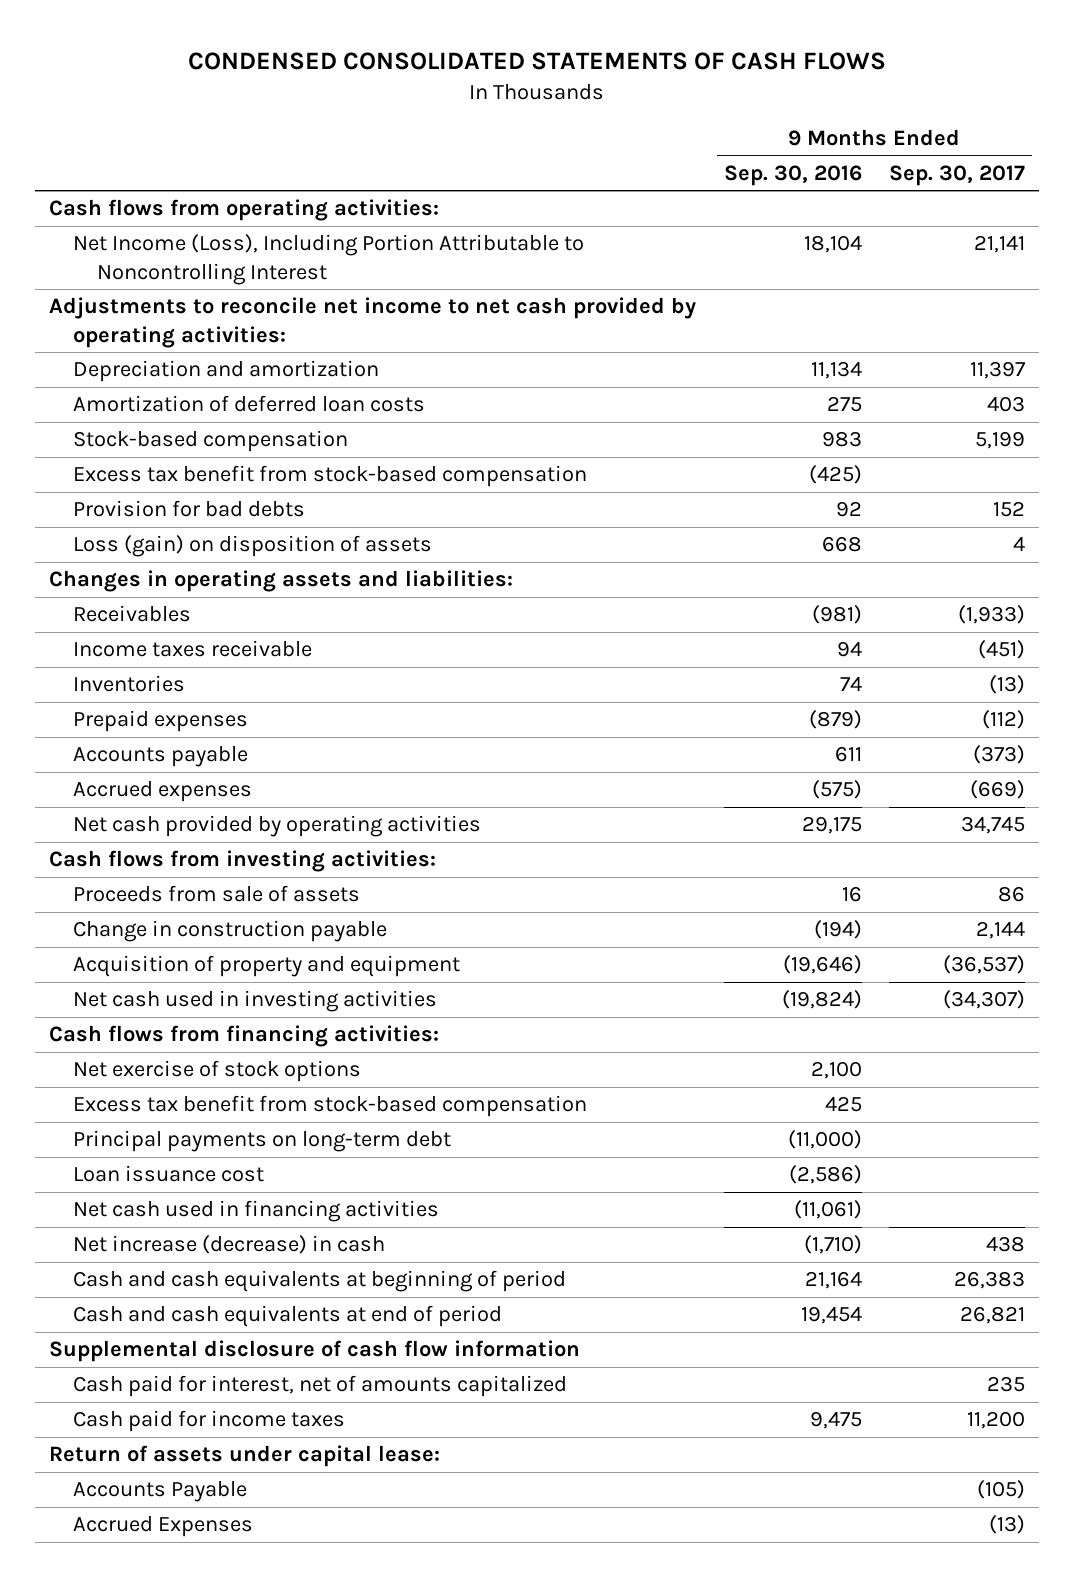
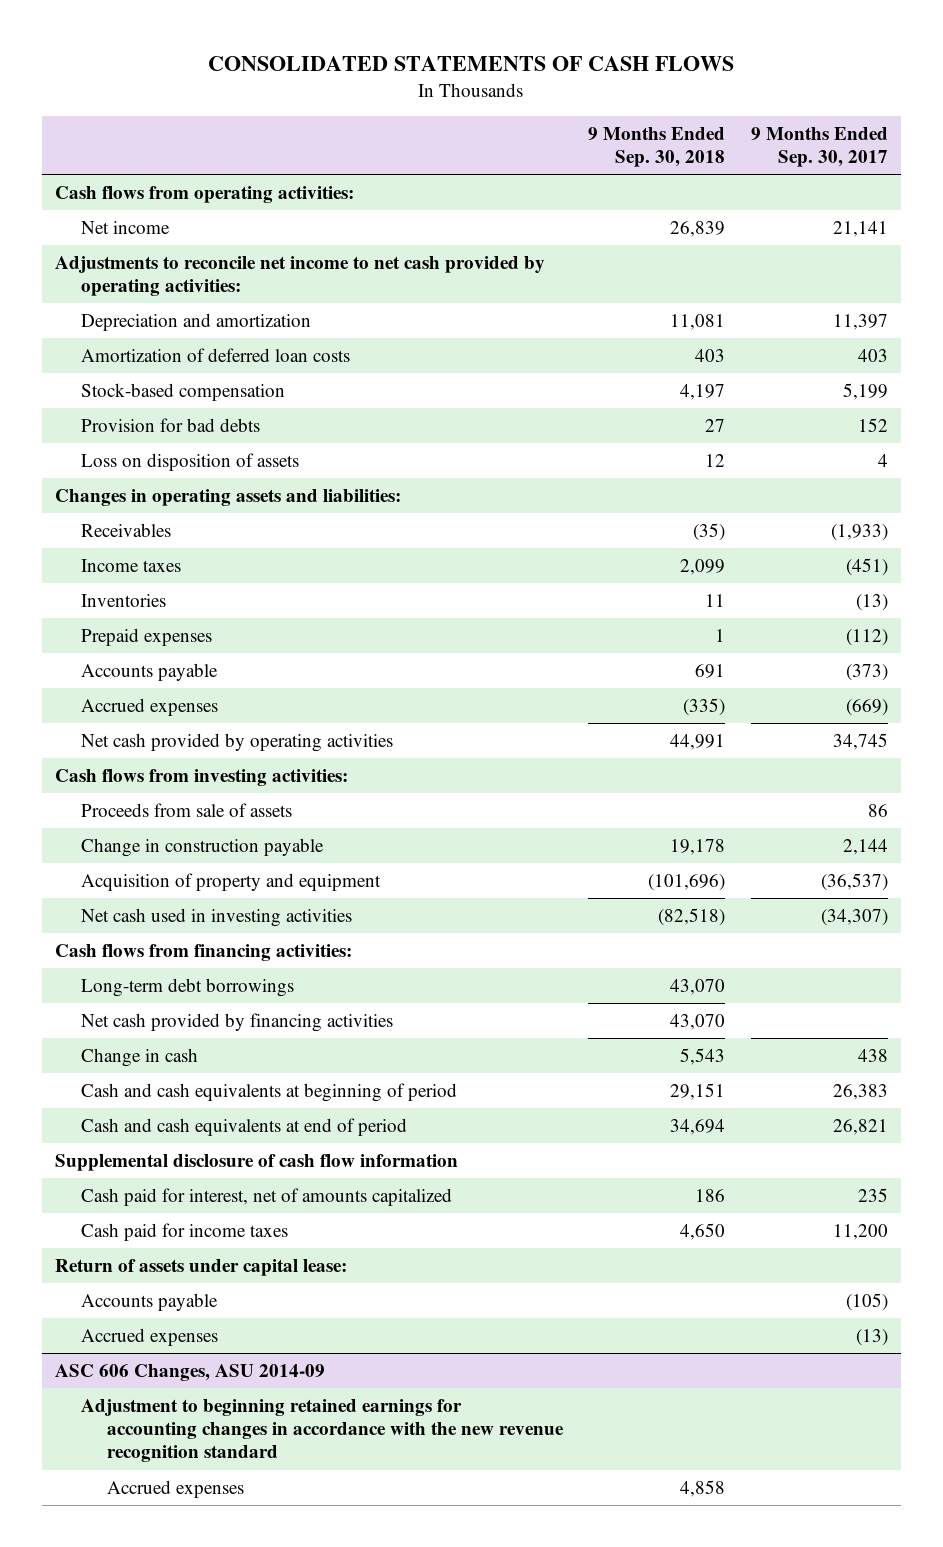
[188,52,887,71] CONDENSED CONSOLIDATED STATEMENTS OF CASH FLOWS -> [208,56,735,72] CONSOLIDATED STATEMENTS OF CASH FLOWS
[723,164,862,186] Sep. 30, 2016 -> none
none -> [588,126,726,168] 9 Months Ended Sep. 30, 2018
[72,234,584,285] Net Income (Loss), Including Portion Attributable to Noncontrolling Interest -> [80,220,170,234] Net income
[72,465,587,488] Excess tax benefit from stock-based compensation -> none
[72,535,432,558] Loss (gain) on disposition of assets -> [80,452,299,471] Loss on disposition of assets
[72,640,312,658] Income taxes receivable -> [80,558,181,572] Income taxes
[72,1060,361,1083] Net exercise of stock options -> none
[72,1095,587,1118] Excess tax benefit from stock-based compensation -> none
[72,1130,451,1153] Principal payments on long-term debt -> none
[72,1165,264,1183] Loan issuance cost -> none
none -> [80,977,294,997] Long-term debt borrowings
[72,1200,439,1223] Net cash used in financing activities -> [80,1012,393,1032] Net cash provided by financing activities
[72,1235,385,1255] Net increase (decrease) in cash -> [80,1047,198,1067] Change in cash
[72,1481,247,1503] Accounts Payable -> [80,1292,218,1311] Accounts payable
[72,1516,253,1538] Accrued Expenses -> [80,1327,218,1346] Accrued expenses
none -> [54,1363,325,1381] ASC 606 Changes, ASU 2014-09
none -> [80,1398,564,1463] Adjustment to beginning retained earnings for accounting changes in accordance with the new revenue recognition standard
none -> [106,1479,244,1498] Accrued expenses

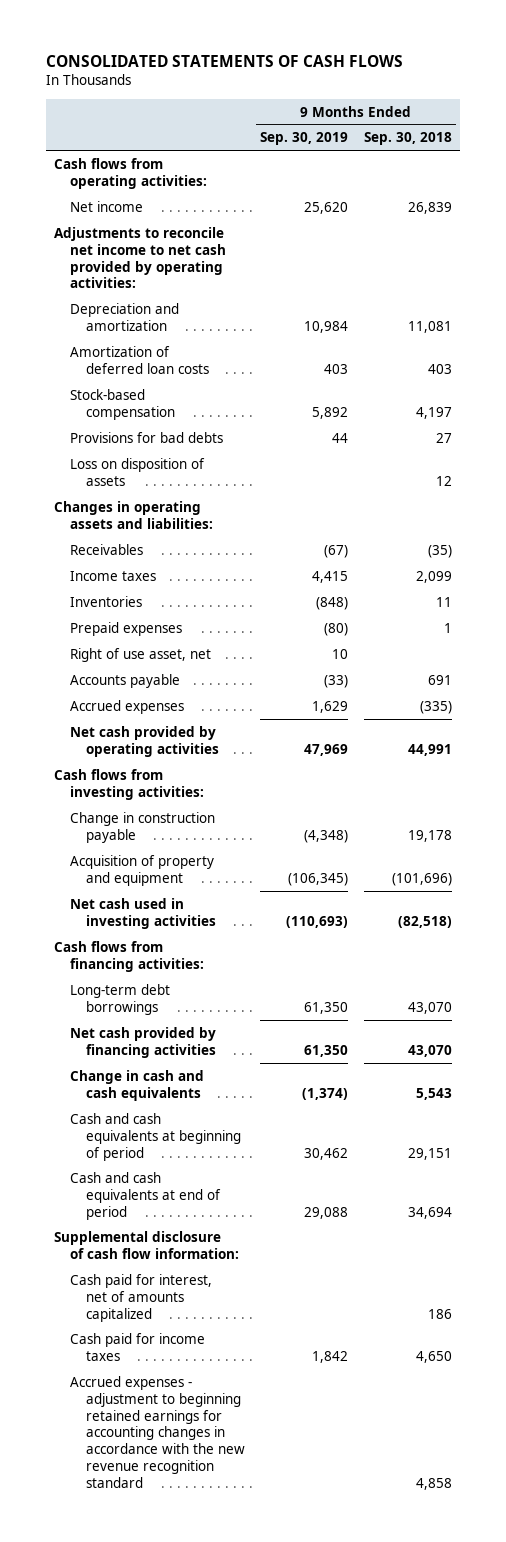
[751,126,889,168] 9 Months Ended Sep. 30, 2017 -> none
none -> [260,132,349,146] Sep. 30, 2019
[80,417,260,432] Provision for bad debts -> [69,431,223,443] Provisions for bad debts
none -> [69,647,211,662] Right of use asset, net
[80,802,292,817] Proceeds from sale of assets -> none
[80,1047,198,1067] Change in cash -> [69,1069,204,1101] Change in cash and cash equivalents
[54,1153,458,1171] Supplemental disclosure of cash flow information -> [53,1230,239,1259] Supplemental disclosure of cash flow information:
[54,1258,347,1276] Return of assets under capital lease: -> none
[80,1292,218,1311] Accounts payable -> none
[80,1327,218,1346] Accrued expenses -> none
[54,1363,325,1381] ASC 606 Changes, ASU 2014-09 -> none
[80,1398,564,1463] Adjustment to beginning retained earnings for accounting changes in accordance with the new revenue recognition standard -> none
[106,1479,244,1498] Accrued expenses -> [69,1375,245,1489] Accrued expenses - adjustment to beginning retained earnings for accounting changes in accordance with the new revenue recognition standard

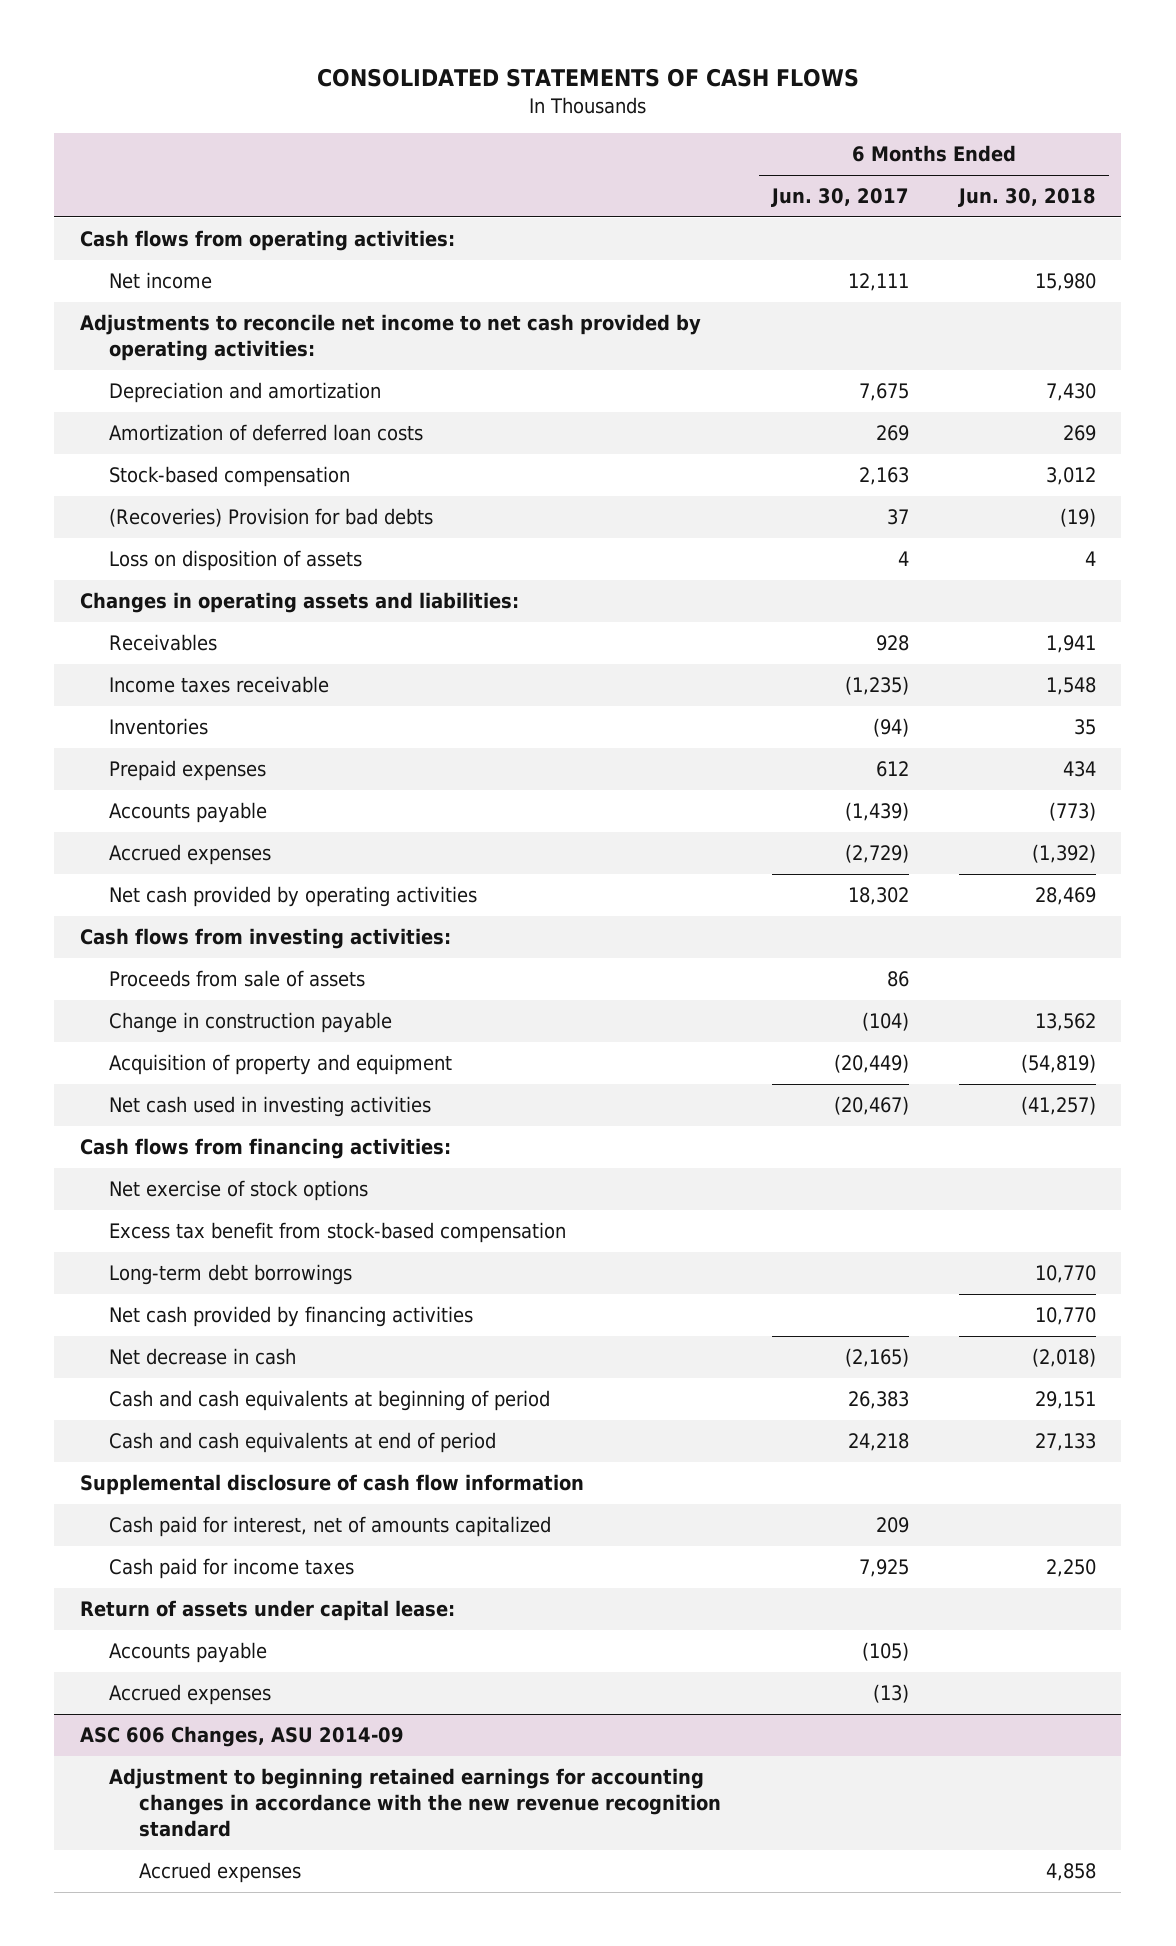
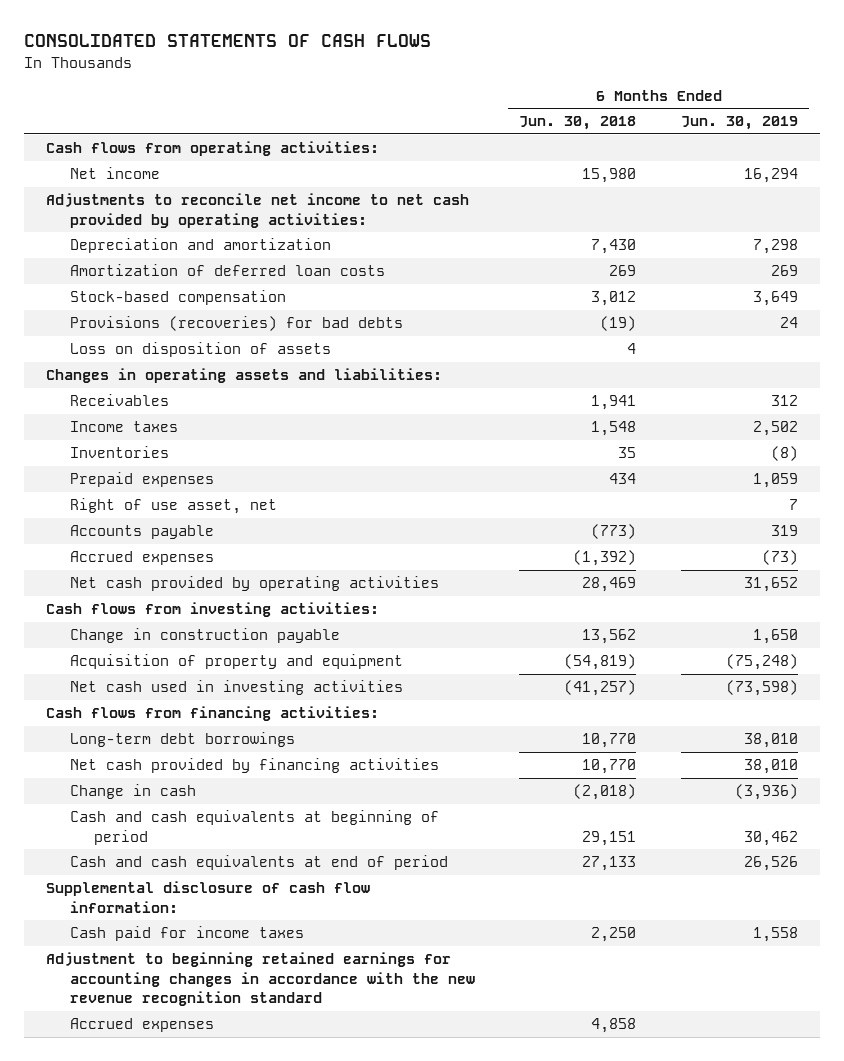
[770,188,909,208] Jun. 30, 2017 -> none
none -> [680,116,798,131] Jun. 30, 2019
[109,508,434,528] (Recoveries) Provision for bad debts -> [69,316,403,332] Provisions (recoveries) for bad debts
[109,676,330,694] Income taxes receivable -> [69,421,178,433] Income taxes
none -> [69,498,277,515] Right of use asset, net
[109,970,366,988] Proceeds from sale of assets -> none
[109,1180,369,1202] Net exercise of stock options -> none
[109,1222,567,1244] Excess tax benefit from stock-based compensation -> none
[109,1348,297,1366] Net decrease in cash -> [69,784,196,800] Change in cash
[109,1516,552,1538] Cash paid for interest, net of amounts capitalized -> none
[79,1474,584,1496] Supplemental disclosure of cash flow information -> [46,881,371,913] Supplemental disclosure of cash flow information:
[79,1600,455,1622] Return of assets under capital lease: -> none
[109,1642,268,1664] Accounts payable -> none
[109,1684,272,1706] Accrued expenses -> none
[79,1726,404,1748] ASC 606 Changes, ASU 2014-09 -> none

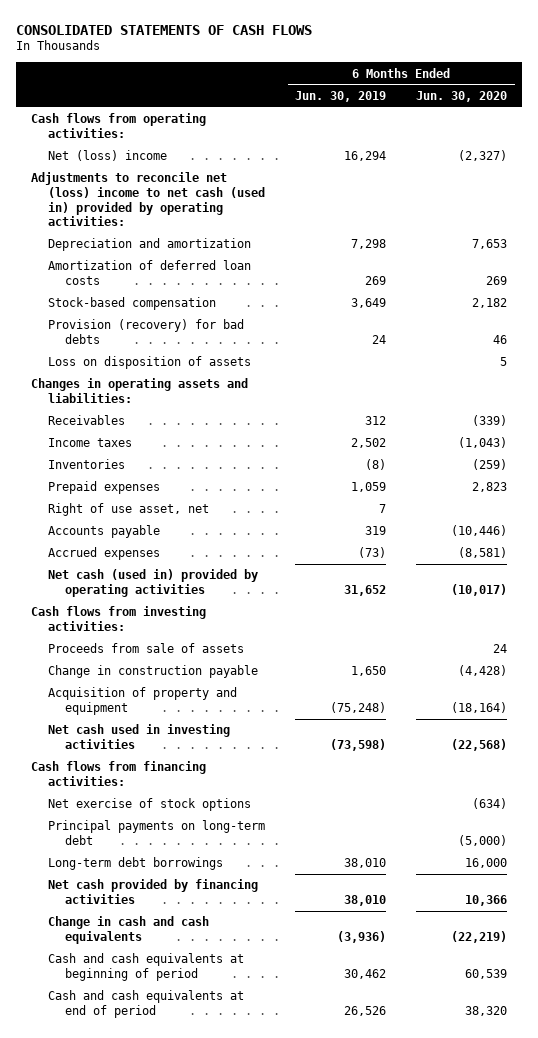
[519,116,637,131] Jun. 30, 2018 -> none
none -> [416,90,508,102] Jun. 30, 2020
[69,167,160,180] Net income -> [48,150,168,162] Net (loss) income
[46,193,470,228] Adjustments to reconcile net income to net cash provided by operating activities: -> [31,172,266,227] Adjustments to reconcile net (loss) income to net cash (used in) provided by operating activities:
[69,316,403,332] Provisions (recoveries) for bad debts -> [48,319,245,345] Provision (recovery) for bad debts
[69,576,439,592] Net cash provided by operating activities -> [48,569,259,598] Net cash (used in) provided by operating activities
none -> [48,643,245,654] Proceeds from sale of assets
none -> [48,798,252,812] Net exercise of stock options
none -> [48,820,266,846] Principal payments on long-term debt
[69,784,196,800] Change in cash -> [48,916,210,945] Change in cash and cash equivalents
[46,881,371,913] Supplemental disclosure of cash flow information: -> none
[69,926,304,942] Cash paid for income taxes -> none
[46,952,475,1007] Adjustment to beginning retained earnings for accounting changes in accordance with the new revenue recognition standard -> none
[69,1018,214,1033] Accrued expenses -> none

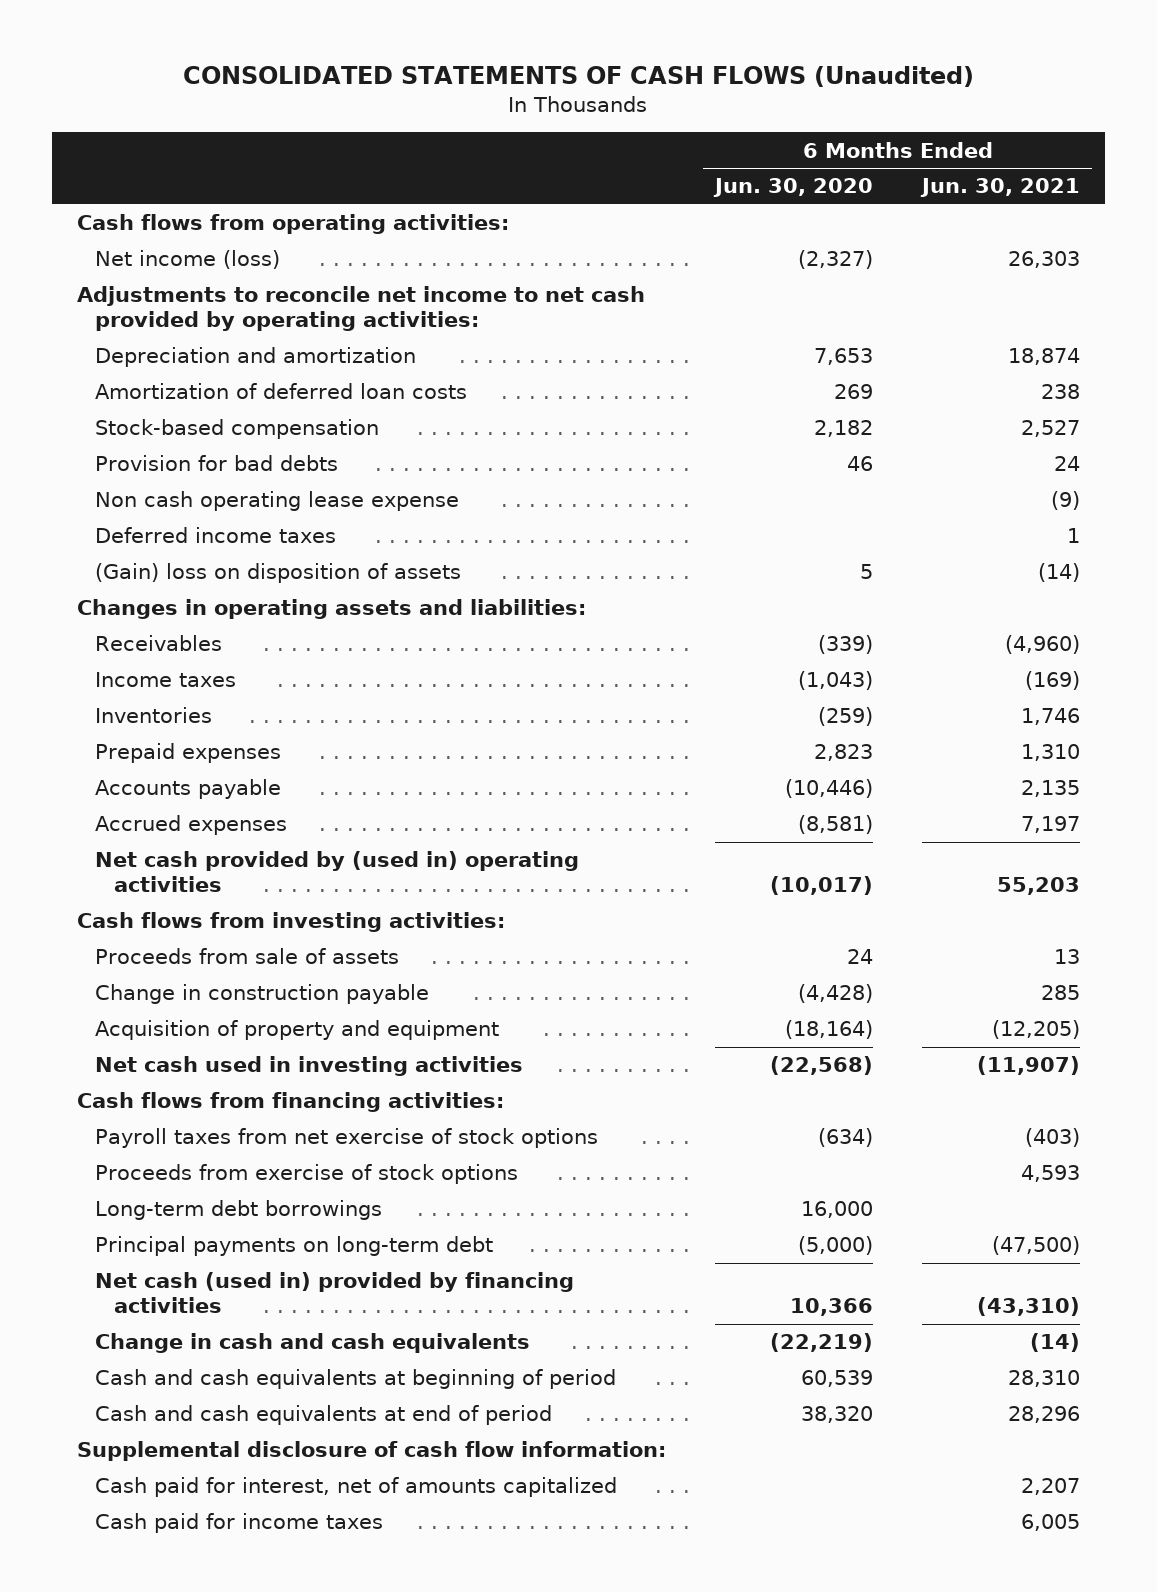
[16,24,313,35] CONSOLIDATED STATEMENTS OF CASH FLOWS -> [183,65,975,87] CONSOLIDATED STATEMENTS OF CASH FLOWS (Unaudited)
[295,90,387,102] Jun. 30, 2019 -> none
none -> [920,178,1081,198] Jun. 30, 2021
[48,150,168,162] Net (loss) income -> [95,250,281,270] Net income (loss)
[31,172,266,227] Adjustments to reconcile net (loss) income to net cash (used in) provided by operating activities: -> [76,286,645,332] Adjustments to reconcile net income to net cash provided by operating activities:
[48,319,245,345] Provision (recovery) for bad debts -> [95,455,339,472] Provision for bad debts
none -> [95,491,460,512] Non cash operating lease expense
none -> [95,527,337,544] Deferred income taxes
[48,356,252,370] Loss on disposition of assets -> [95,563,462,584] (Gain) loss on disposition of assets
[48,503,210,517] Right of use asset, net -> none
[48,569,259,598] Net cash (used in) provided by operating activities -> [95,851,580,893] Net cash provided by (used in) operating activities
[48,798,252,812] Net exercise of stock options -> [95,1128,599,1149] Payroll taxes from net exercise of stock options
none -> [95,1164,519,1185] Proceeds from exercise of stock options
[48,820,266,846] Principal payments on long-term debt -> [95,1236,494,1257] Principal payments on long-term debt
[48,879,259,905] Net cash provided by financing activities -> [95,1272,575,1314] Net cash (used in) provided by financing activities
none -> [76,1441,666,1462] Supplemental disclosure of cash flow information:
none -> [95,1477,618,1498] Cash paid for interest, net of amounts capitalized
none -> [95,1513,384,1534] Cash paid for income taxes

